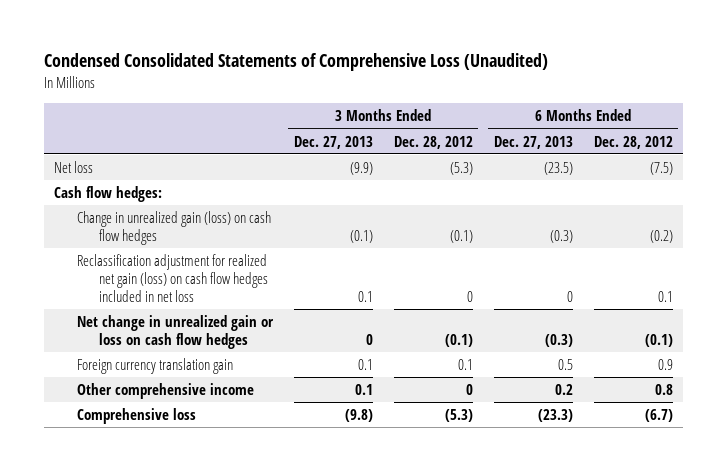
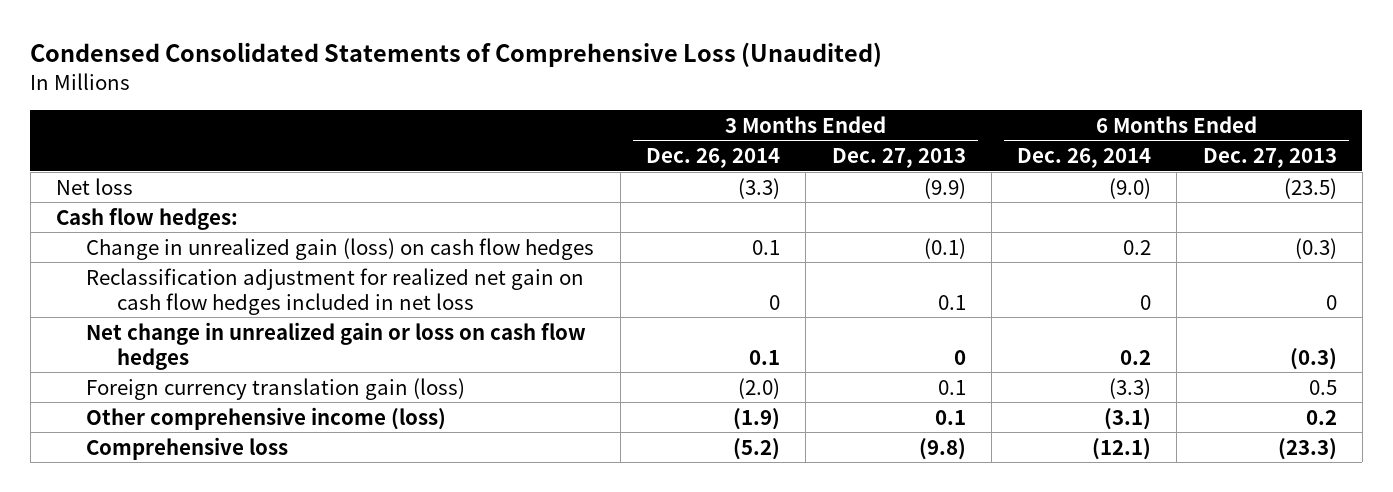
[393,135,473,149] Dec. 28, 2012 -> none
[593,135,673,149] Dec. 28, 2012 -> none
none -> [645,148,780,169] Dec. 26, 2014
none -> [1017,148,1152,169] Dec. 26, 2014
[76,254,269,302] Reclassification adjustment for realized net gain (loss) on cash flow hedges included in net loss -> [86,267,585,315] Reclassification adjustment for realized net gain on cash flow hedges included in net loss
[76,358,233,375] Foreign currency translation gain -> [86,377,466,400] Foreign currency translation gain (loss)
[76,383,254,400] Other comprehensive income -> [86,406,447,430] Other comprehensive income (loss)

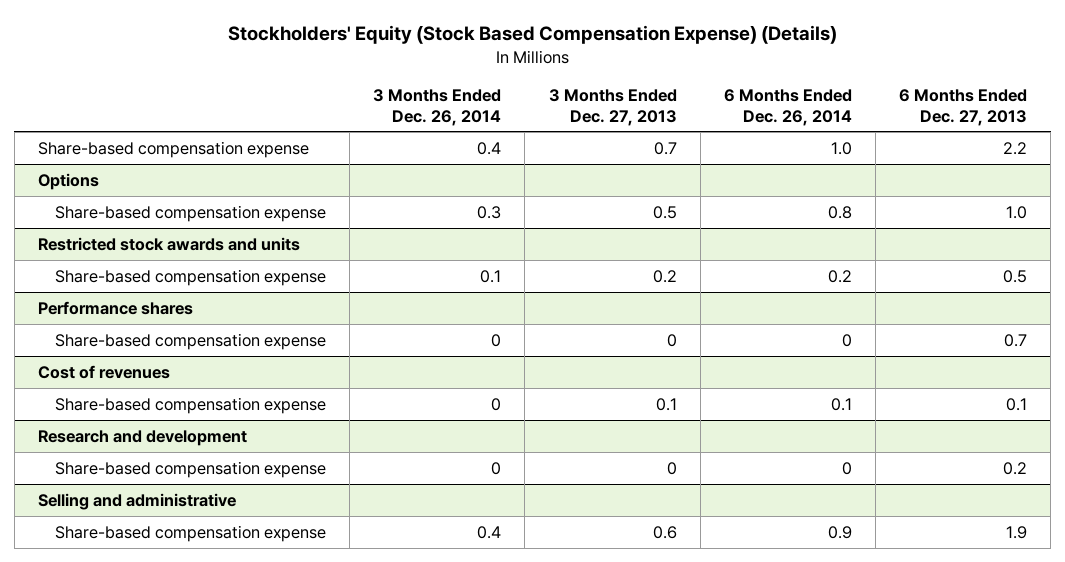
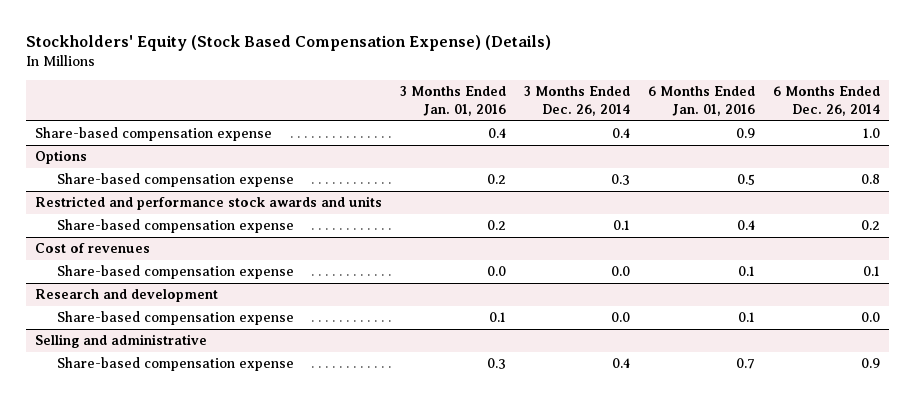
[548,88,677,126] 3 Months Ended Dec. 27, 2013 -> none
[899,88,1028,126] 6 Months Ended Dec. 27, 2013 -> none
none -> [399,86,506,116] 3 Months Ended Jan. 01, 2016
none -> [647,86,755,116] 6 Months Ended Jan. 01, 2016
[38,236,301,251] Restricted stock awards and units -> [34,196,382,211] Restricted and performance stock awards and units
[38,300,194,315] Performance shares -> none
[55,332,327,350] Share-based compensation expense -> none
[491,397,502,411] 0 -> [610,266,630,277] 0.0
[491,461,502,475] 0 -> [610,312,630,323] 0.0
[841,461,852,475] 0 -> [860,312,880,323] 0.0

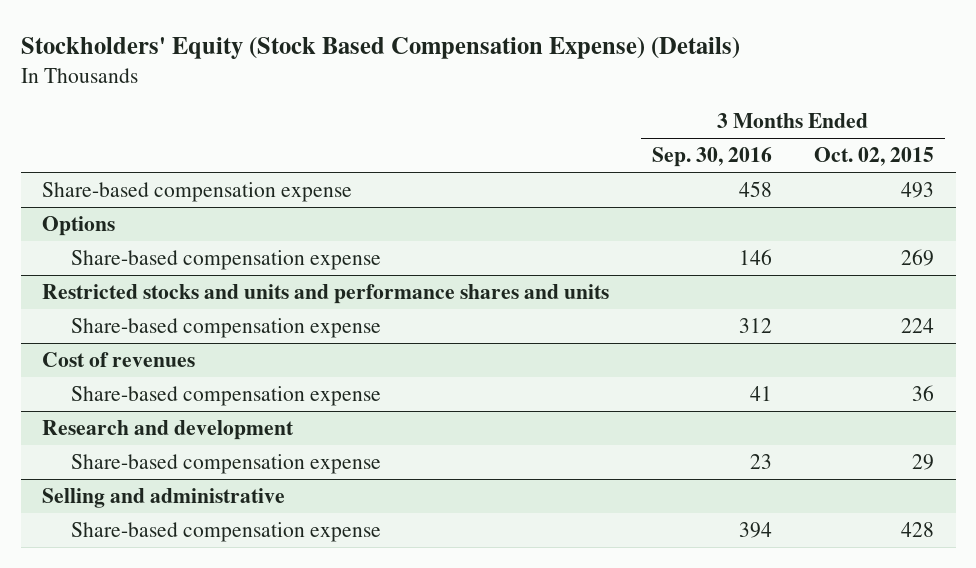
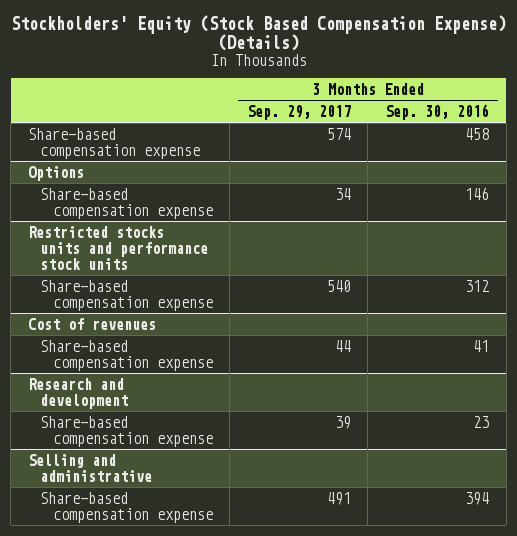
[814,147,935,167] Oct. 02, 2015 -> none
none -> [246,104,351,120] Sep. 29, 2017
[42,284,610,305] Restricted stocks and units and performance shares and units -> [27,225,209,270] Restricted stocks units and performance stock units

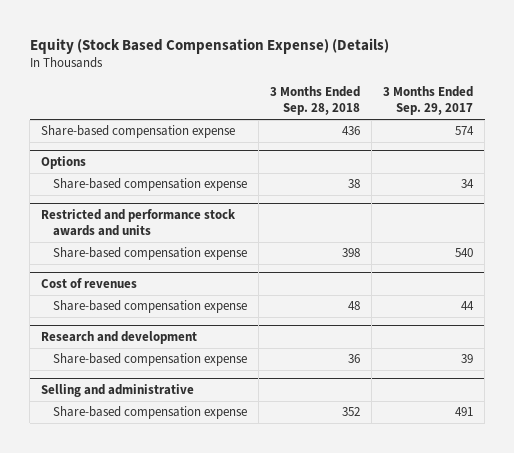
[10,15,506,52] Stockholders' Equity (Stock Based Compensation Expense) (Details) -> [29,37,389,54] Equity (Stock Based Compensation Expense) (Details)
[385,103,490,120] Sep. 30, 2016 -> none
none -> [270,85,361,116] 3 Months Ended Sep. 28, 2018
[27,225,209,270] Restricted stocks units and performance stock units -> [41,208,237,237] Restricted and performance stock awards and units

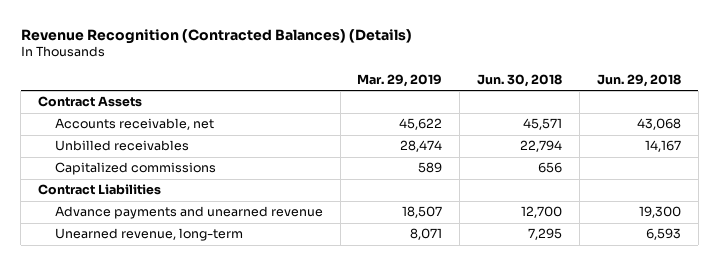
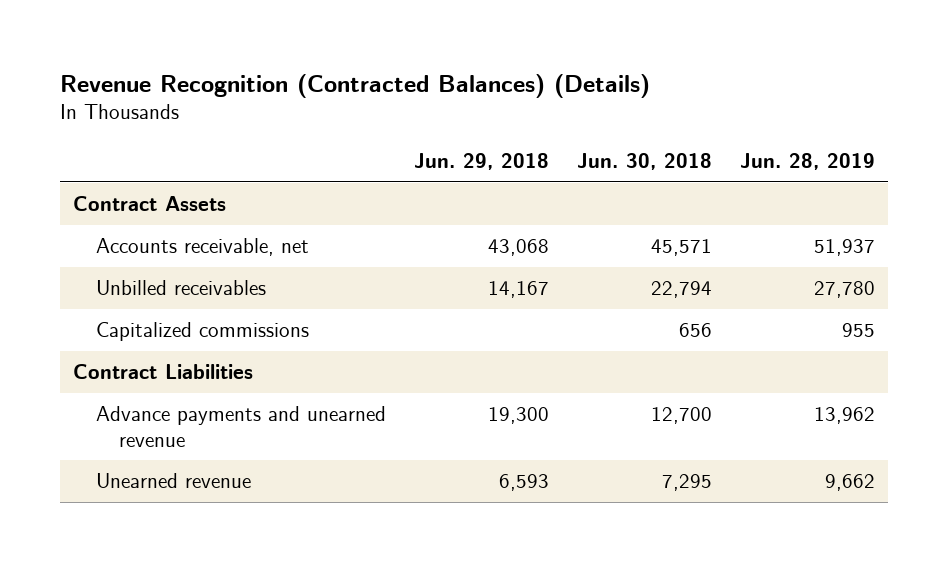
[357,73,443,87] Mar. 29, 2019 -> none
none -> [739,153,875,171] Jun. 28, 2019
[54,228,243,242] Unearned revenue, long-term -> [96,472,252,488] Unearned revenue

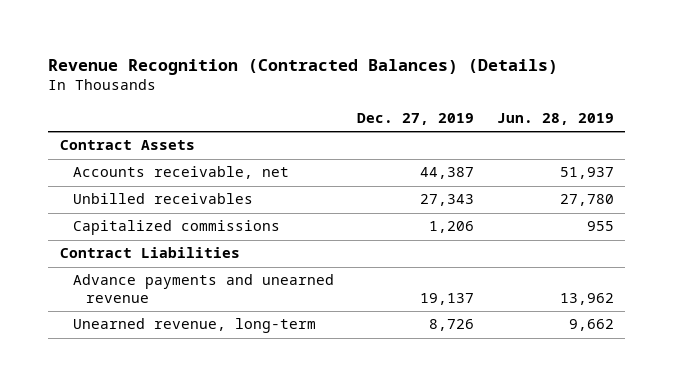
[414,153,550,171] Jun. 29, 2018 -> none
[576,153,712,171] Jun. 30, 2018 -> none
none -> [356,113,474,126] Dec. 27, 2019
[96,472,252,488] Unearned revenue -> [72,318,316,334] Unearned revenue, long-term

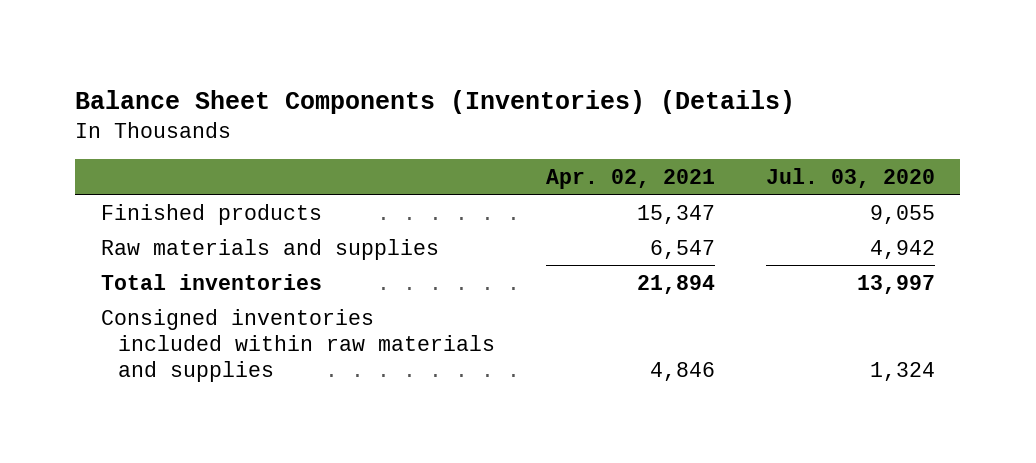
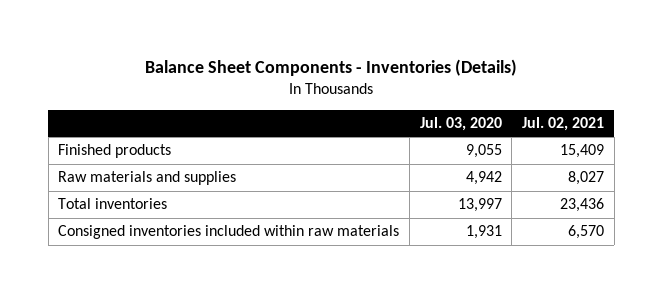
[75,89,796,114] Balance Sheet Components (Inventories) (Details) -> [145,58,518,76] Balance Sheet Components - Inventories (Details)
[545,168,715,189] Apr. 02, 2021 -> none
none -> [522,116,605,131] Jul. 02, 2021
[100,308,495,383] Consigned inventories included within raw materials and supplies -> [58,225,400,240] Consigned inventories included within raw materials
[869,362,935,382] 1,324 -> [465,225,502,240] 1,931

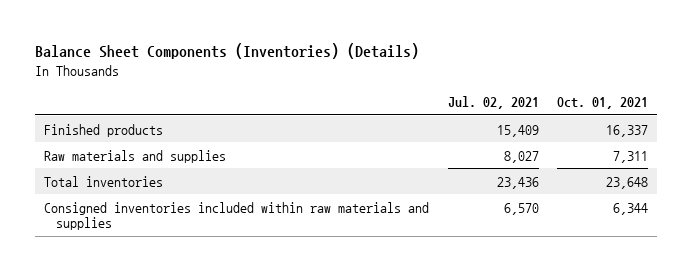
[145,58,518,76] Balance Sheet Components - Inventories (Details) -> [35,43,420,60] Balance Sheet Components (Inventories) (Details)
[419,116,502,131] Jul. 03, 2020 -> none
none -> [557,96,649,109] Oct. 01, 2021
[58,225,400,240] Consigned inventories included within raw materials -> [44,201,430,231] Consigned inventories included within raw materials and supplies

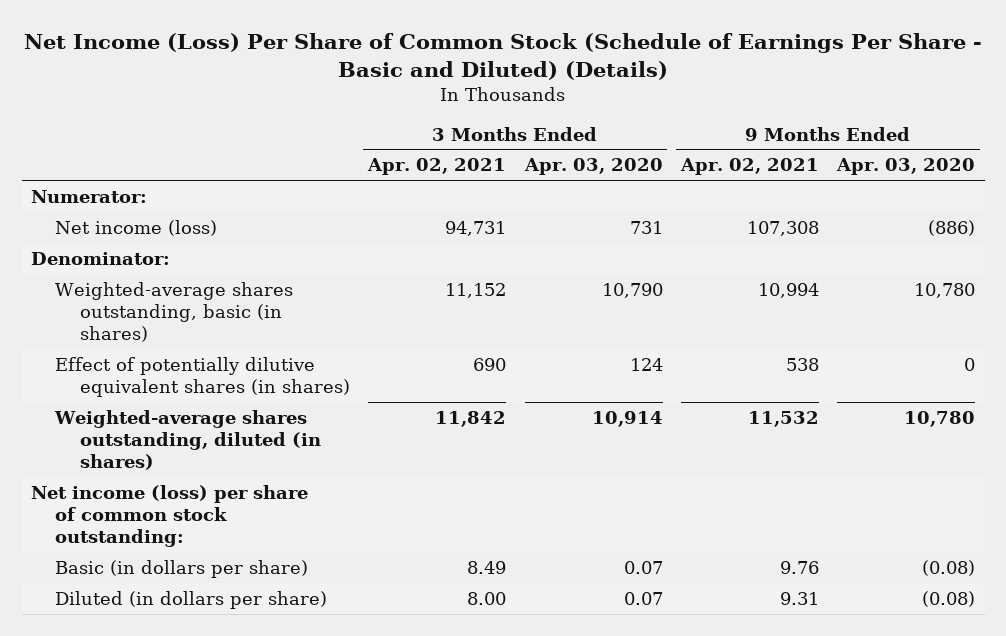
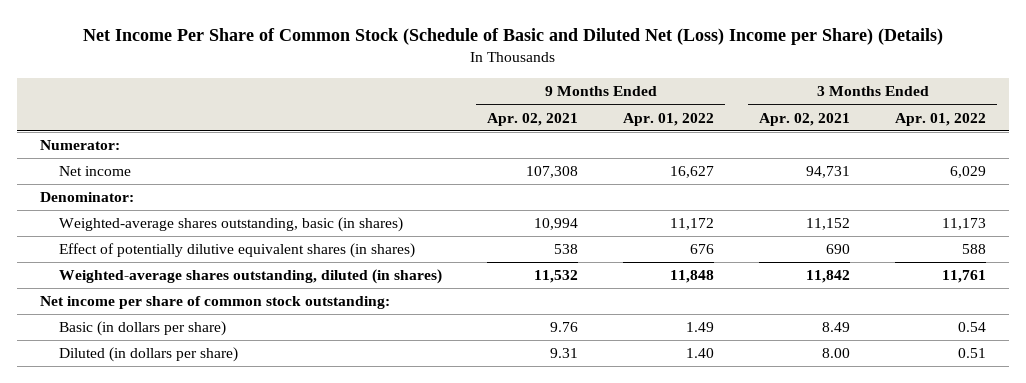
[24,33,983,80] Net Income (Loss) Per Share of Common Stock (Schedule of Earnings Per Share - Basic and Diluted) (Details) -> [82,28,943,46] Net Income Per Share of Common Stock (Schedule of Basic and Diluted Net (Loss) Income per Share) (Details)
[523,158,663,176] Apr. 03, 2020 -> none
[836,158,976,176] Apr. 03, 2020 -> none
none -> [623,112,715,126] Apr. 01, 2022
none -> [895,112,987,126] Apr. 01, 2022
[55,219,218,236] Net income (loss) -> [59,166,132,177] Net income
[30,484,308,547] Net income (loss) per share of common stock outstanding: -> [39,296,390,310] Net income per share of common stock outstanding:

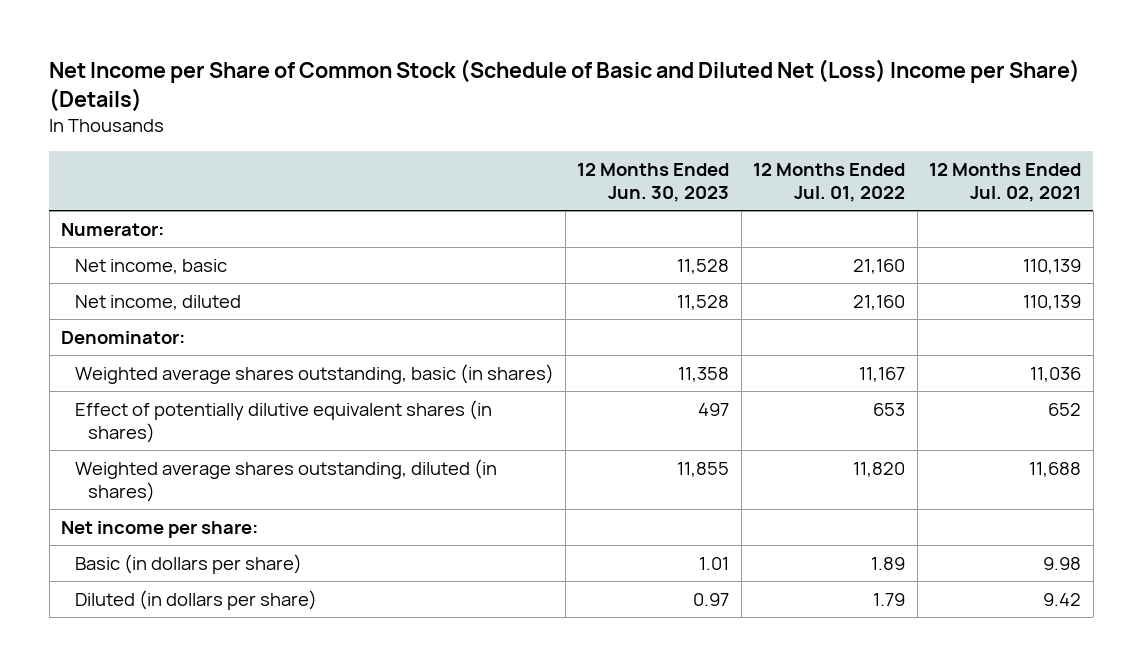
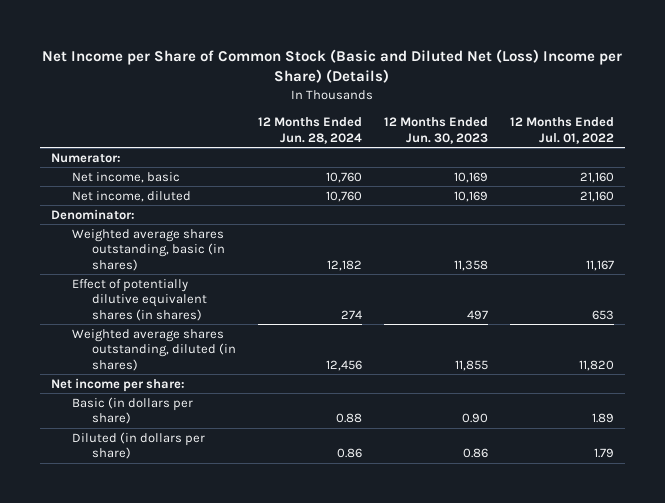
[49,59,1081,113] Net Income per Share of Common Stock (Schedule of Basic and Diluted Net (Loss) Income per Share) (Details) -> [42,48,623,84] Net Income per Share of Common Stock (Basic and Diluted Net (Loss) Income per Share) (Details)
[929,163,1082,203] 12 Months Ended Jul. 02, 2021 -> none
none -> [257,117,362,144] 12 Months Ended Jun. 28, 2024
[677,259,730,275] 11,528 -> [453,171,488,183] 10,169
[677,295,730,311] 11,528 -> [453,190,488,202] 10,169
[699,557,730,571] 1.01 -> [461,413,488,424] 0.90
[693,593,730,607] 0.97 -> [462,448,488,459] 0.86

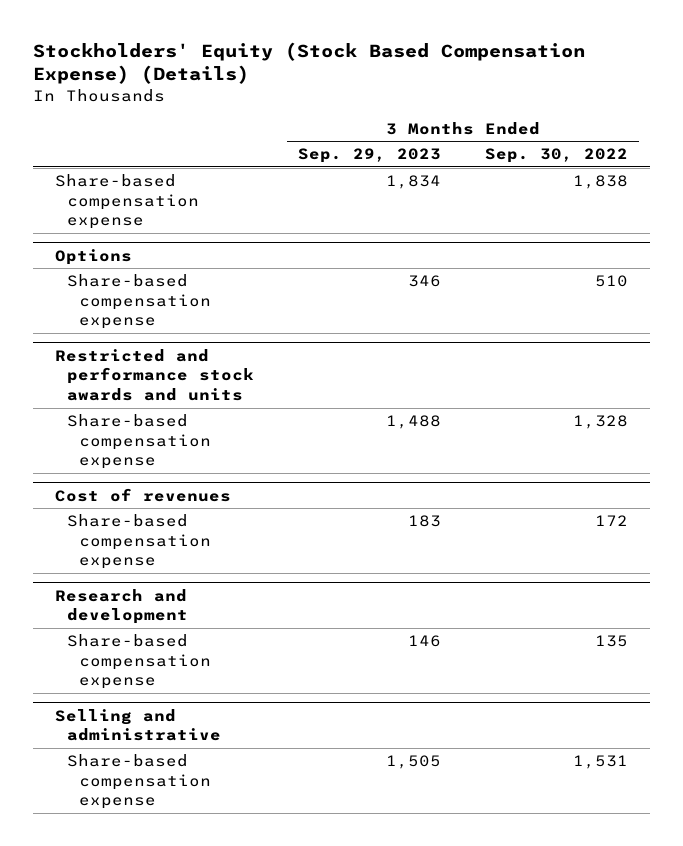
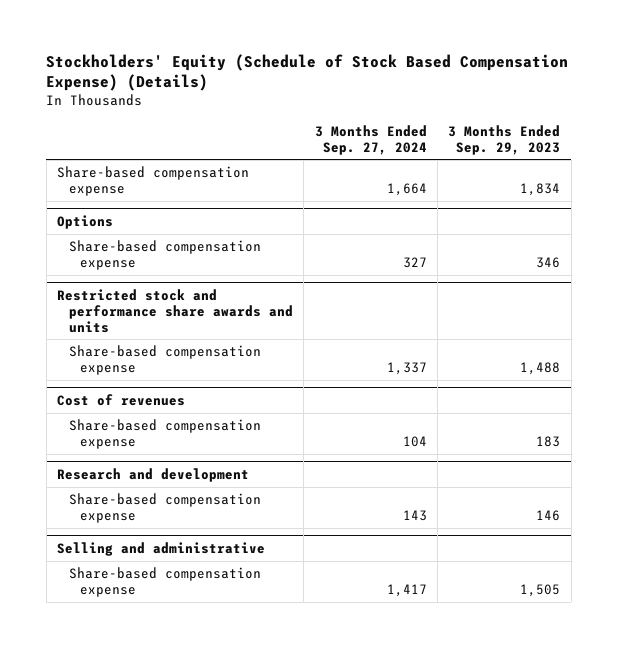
[33,41,586,85] Stockholders' Equity (Stock Based Compensation Expense) (Details) -> [46,53,569,92] Stockholders' Equity (Schedule of Stock Based Compensation Expense) (Details)
[484,148,628,164] Sep. 30, 2022 -> none
none -> [314,124,427,155] 3 Months Ended Sep. 27, 2024
[55,348,254,402] Restricted and performance stock awards and units -> [56,288,293,333] Restricted stock and performance share awards and units

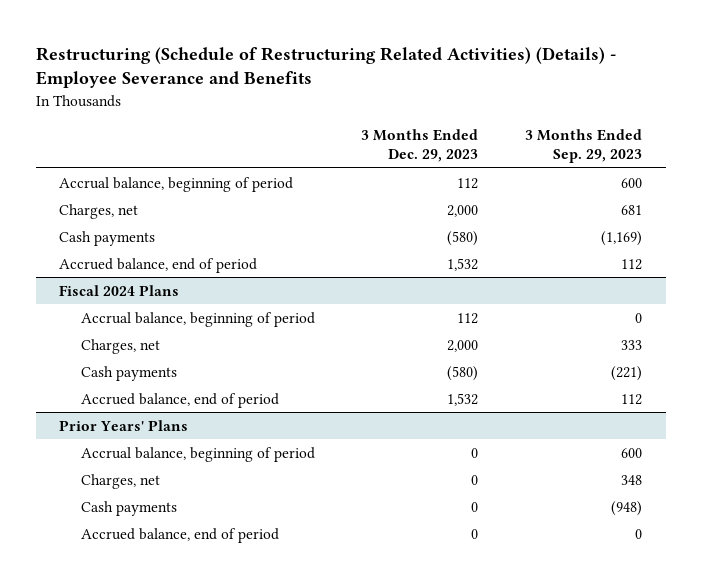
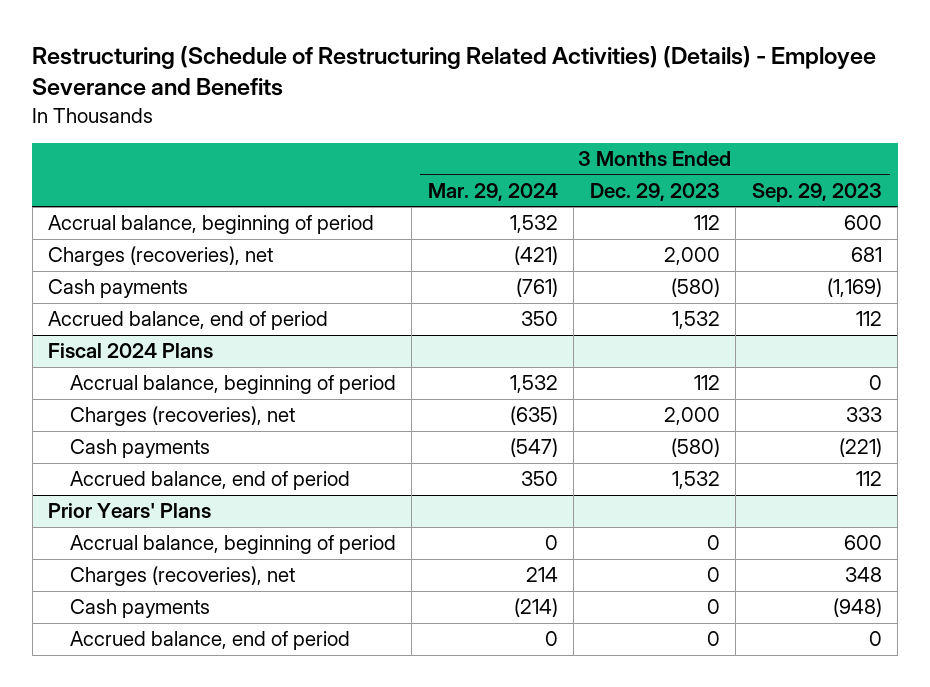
none -> [427,183,558,202] Mar. 29, 2024
[58,203,138,219] Charges, net -> [48,246,274,267] Charges (recoveries), net
[80,338,160,354] Charges, net -> [69,406,295,427] Charges (recoveries), net
[80,473,160,489] Charges, net -> [69,566,295,587] Charges (recoveries), net

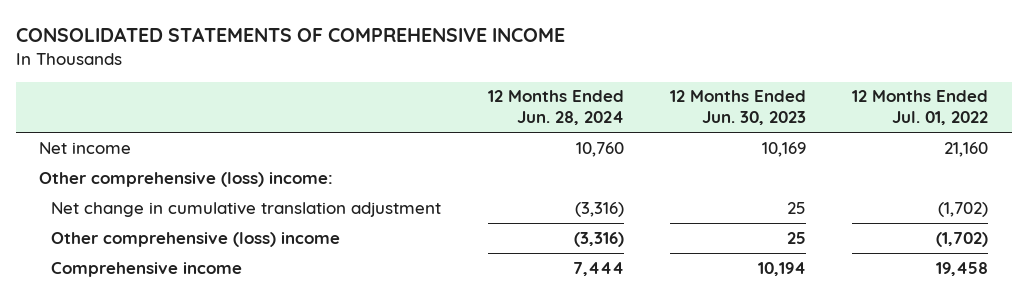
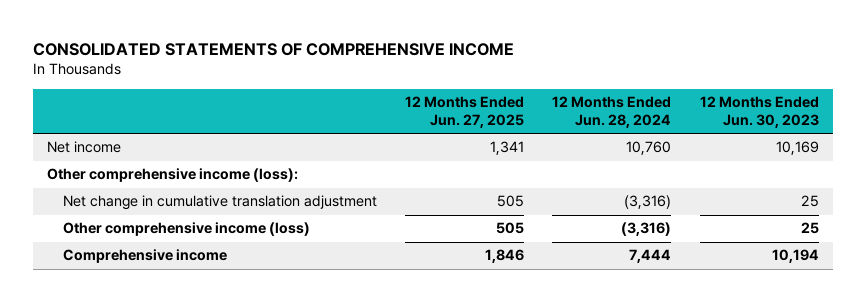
[852,90,989,126] 12 Months Ended Jul. 01, 2022 -> none
none -> [404,96,524,129] 12 Months Ended Jun. 27, 2025
[39,171,334,187] Other comprehensive (loss) income: -> [46,168,298,183] Other comprehensive income (loss):
[51,231,341,247] Other comprehensive (loss) income -> [62,222,310,237] Other comprehensive income (loss)

